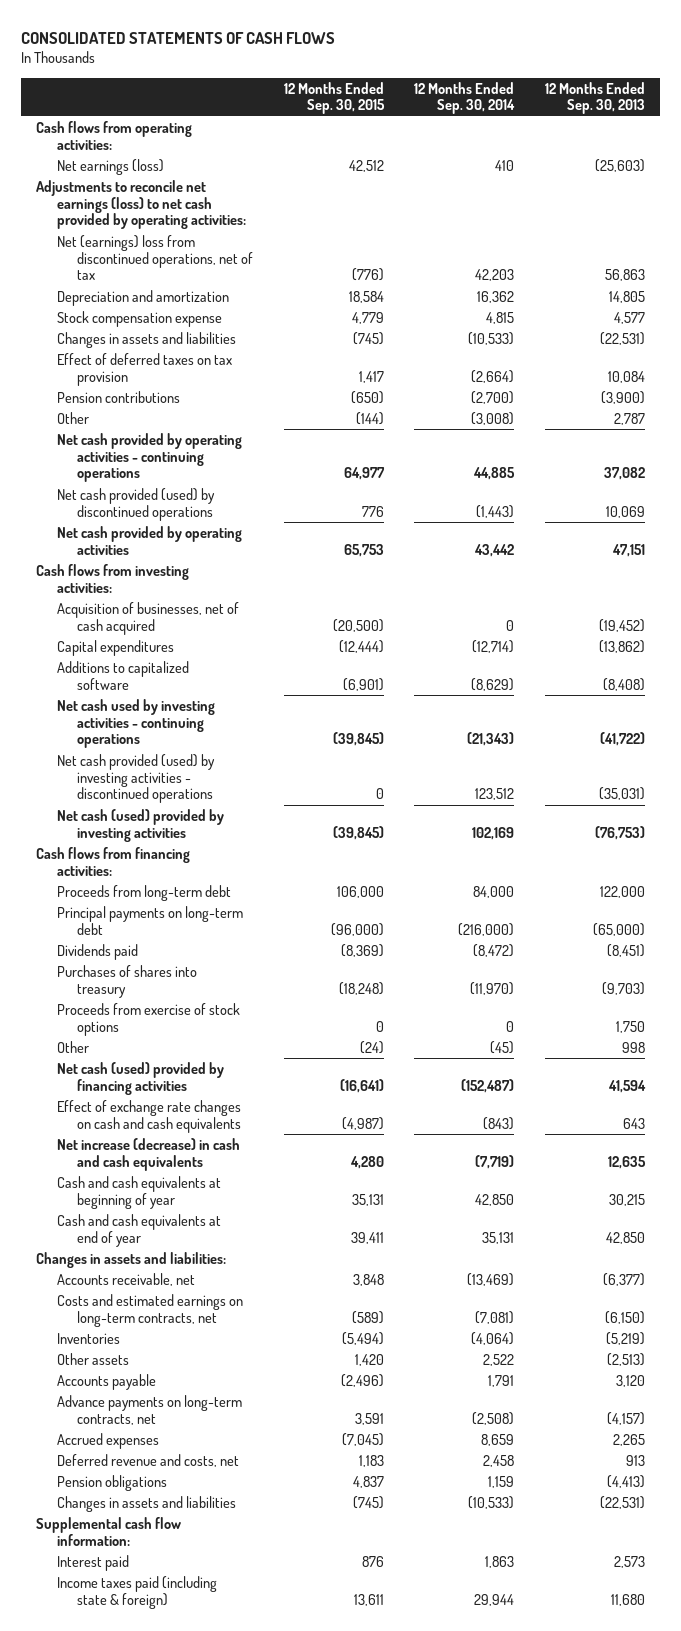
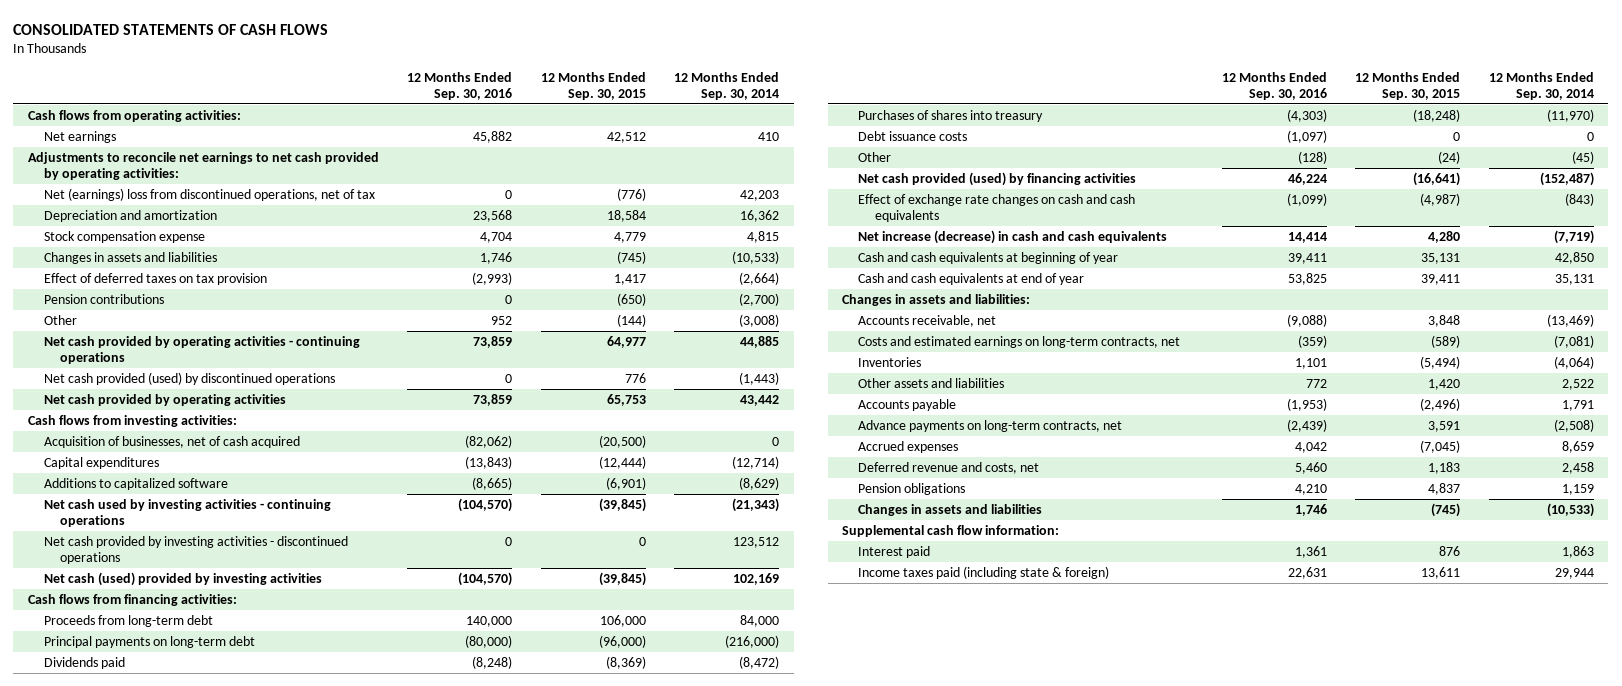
[544,81,645,115] 12 Months Ended Sep. 30, 2013 -> none
none -> [407,71,513,100] 12 Months Ended Sep. 30, 2016
[56,158,164,175] Net earnings (loss) -> [43,131,116,144] Net earnings
[36,179,246,230] Adjustments to reconcile net earnings (loss) to net cash provided by operating activities: -> [27,152,379,180] Adjustments to reconcile net earnings to net cash provided by operating activities:
[56,753,215,804] Net cash provided (used) by investing activities - discontinued operations -> [43,536,348,564] Net cash provided by investing activities - discontinued operations
[56,1002,240,1036] Proceeds from exercise of stock options -> none
none -> [858,131,968,142] Debt issuance costs
[56,1061,224,1095] Net cash (used) provided by financing activities -> [858,172,1137,187] Net cash provided (used) by financing activities
[56,1352,129,1365] Other assets -> [858,378,1005,389] Other assets and liabilities

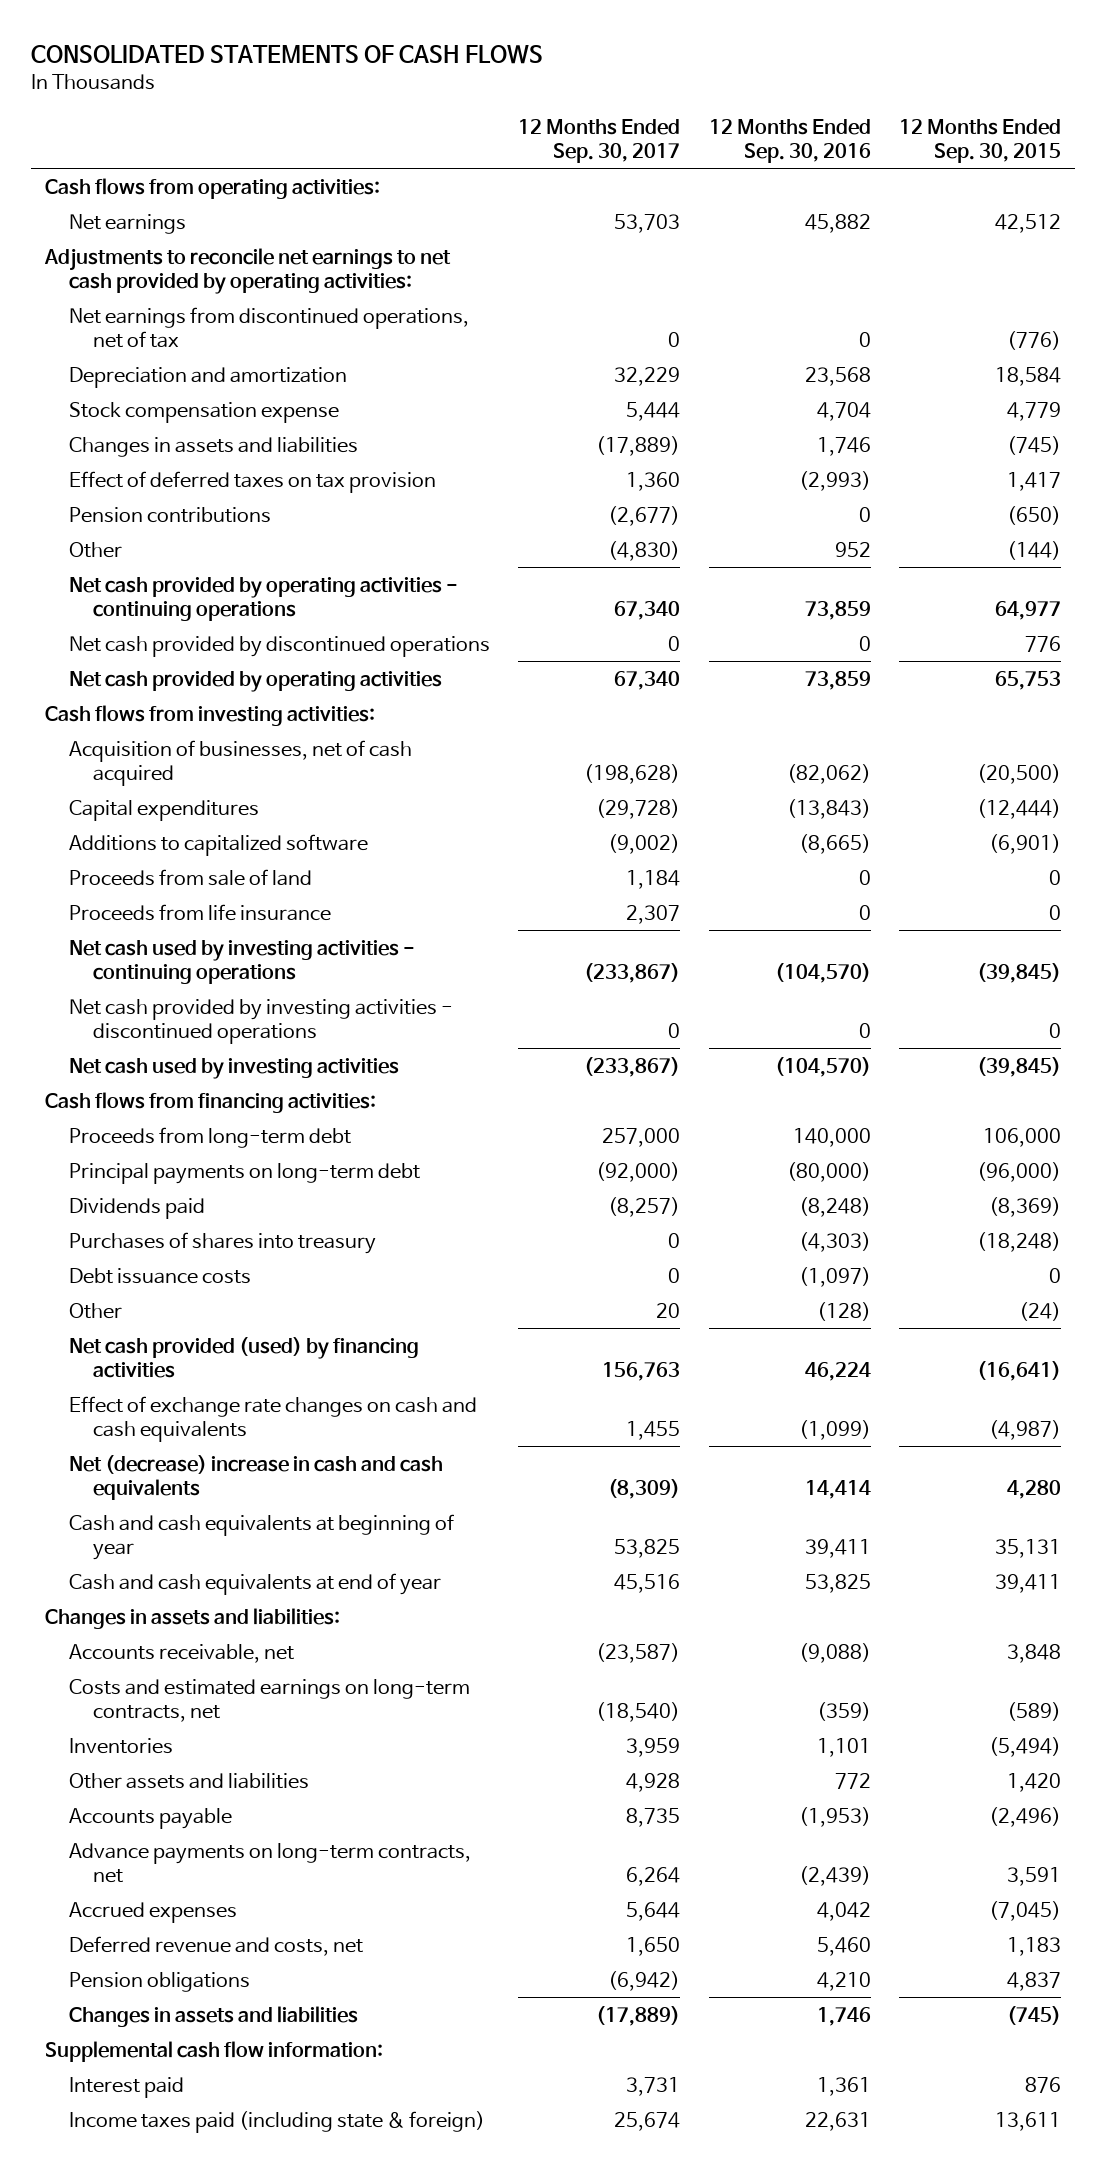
[674,71,780,100] 12 Months Ended Sep. 30, 2014 -> none
none -> [518,119,681,164] 12 Months Ended Sep. 30, 2017
[43,188,375,202] Net (earnings) loss from discontinued operations, net of tax -> [68,306,469,348] Net earnings from discontinued operations, net of tax
[43,372,335,386] Net cash provided (used) by discontinued operations -> [68,635,490,657] Net cash provided by discontinued operations
none -> [68,868,312,886] Proceeds from sale of land
none -> [68,903,331,921] Proceeds from life insurance
[43,572,322,587] Net cash (used) provided by investing activities -> [68,1057,399,1079] Net cash used by investing activities
[858,230,1168,245] Net increase (decrease) in cash and cash equivalents -> [68,1454,443,1500] Net (decrease) increase in cash and cash equivalents

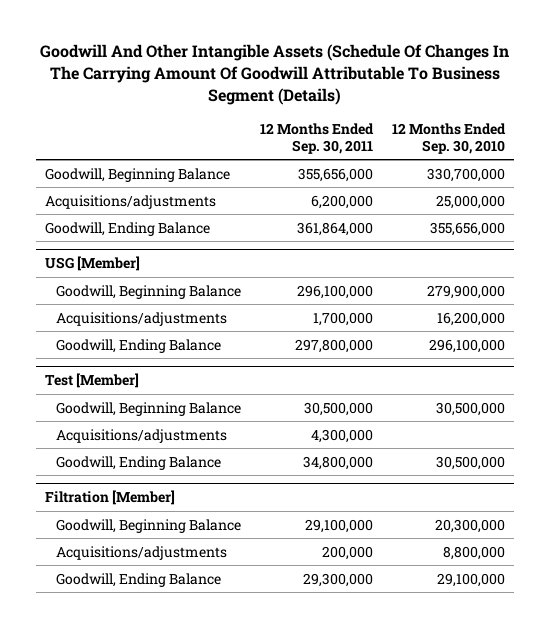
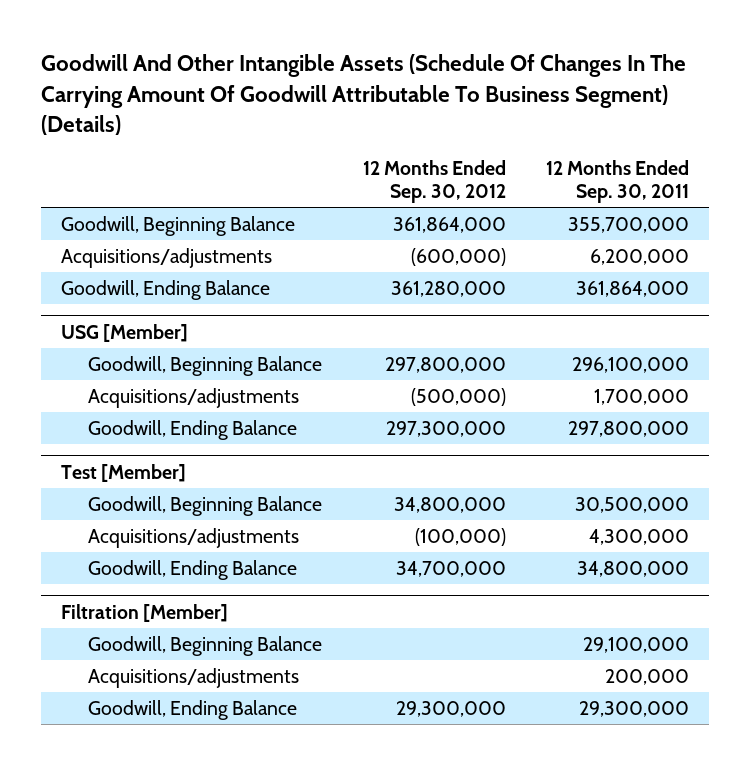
[39,44,509,106] Goodwill And Other Intangible Assets (Schedule Of Changes In The Carrying Amount Of Goodwill Attributable To Business Segment (Details) -> [41,54,687,135] Goodwill And Other Intangible Assets (Schedule Of Changes In The Carrying Amount Of Goodwill Attributable To Business Segment) (Details)
[391,122,506,154] 12 Months Ended Sep. 30, 2010 -> none
none -> [362,159,506,204] 12 Months Ended Sep. 30, 2012
[297,167,373,182] 355,656,000 -> [567,217,689,234] 355,700,000

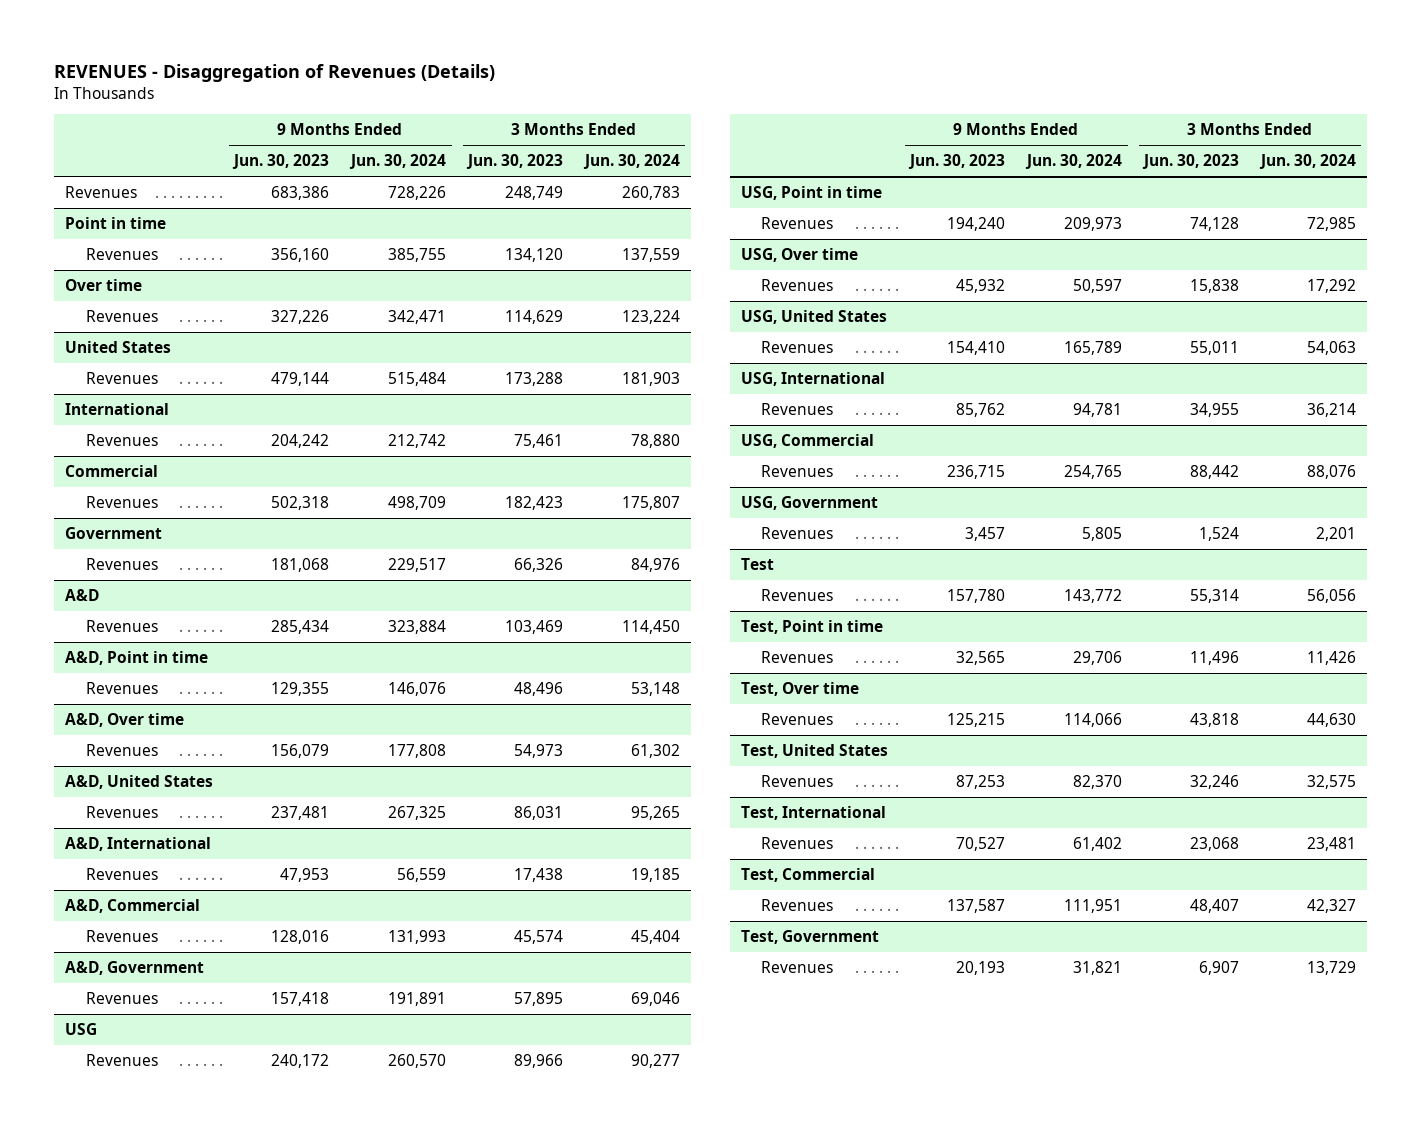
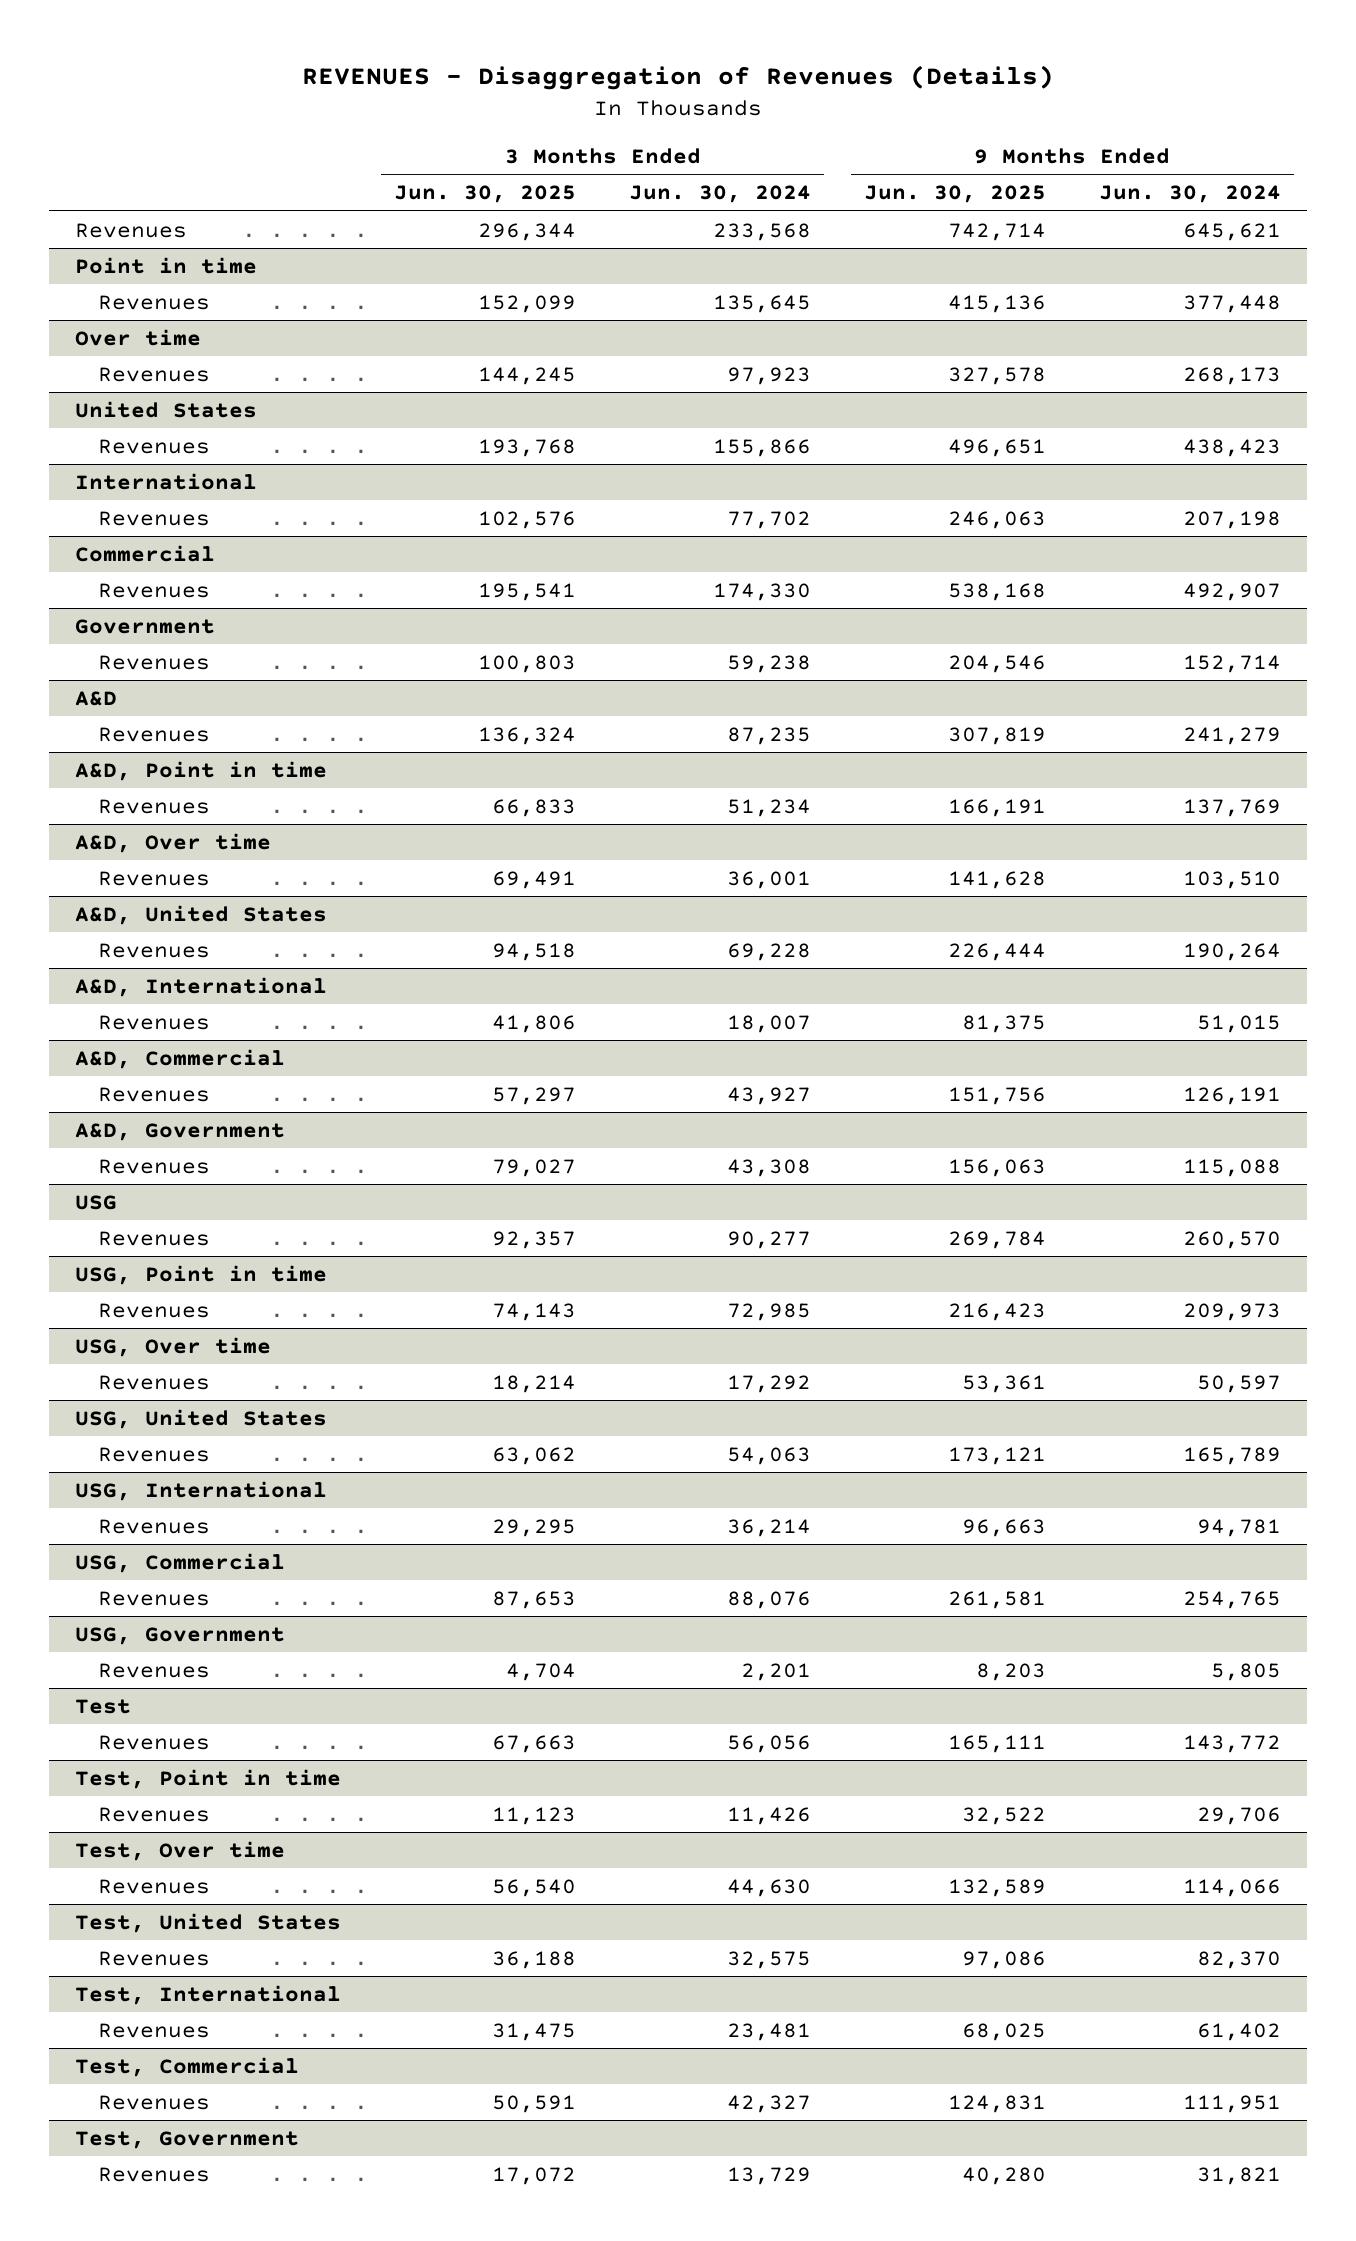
[232,154,330,170] Jun. 30, 2023 -> none
[466,154,564,170] Jun. 30, 2023 -> none
none -> [394,185,577,204] Jun. 30, 2025
none -> [864,185,1047,204] Jun. 30, 2025
[388,186,447,201] 728,226 -> [1182,222,1281,241] 645,621
[621,186,680,201] 260,783 -> [713,222,812,241] 233,568
[388,248,447,263] 385,755 -> [1182,294,1281,313] 377,448
[621,248,680,263] 137,559 -> [713,294,812,313] 135,645
[388,310,447,325] 342,471 -> [1182,366,1281,385] 268,173
[621,310,680,325] 123,224 -> [727,366,812,385] 97,923
[388,372,447,387] 515,484 -> [1182,438,1281,457] 438,423
[621,372,680,387] 181,903 -> [713,438,812,457] 155,866
[388,434,447,449] 212,742 -> [1182,510,1281,529] 207,198
[630,434,680,449] 78,880 -> [727,510,812,529] 77,702
[388,496,447,511] 498,709 -> [1182,582,1281,601] 492,907
[621,496,680,511] 175,807 -> [713,582,812,601] 174,330
[388,558,447,573] 229,517 -> [1182,654,1281,673] 152,714
[630,558,680,573] 84,976 -> [727,654,812,673] 59,238
[388,620,447,635] 323,884 -> [1182,726,1281,745] 241,279
[621,620,680,635] 114,450 -> [727,726,812,745] 87,235
[388,682,447,697] 146,076 -> [1182,798,1281,817] 137,769
[630,682,680,697] 53,148 -> [727,798,812,817] 51,234
[388,744,447,759] 177,808 -> [1182,870,1281,889] 103,510
[630,744,680,759] 61,302 -> [727,870,812,889] 36,001
[388,806,447,821] 267,325 -> [1182,942,1281,961] 190,264
[630,806,680,821] 95,265 -> [727,942,812,961] 69,228
[397,868,447,883] 56,559 -> [1196,1014,1281,1033] 51,015
[630,868,680,883] 19,185 -> [727,1014,812,1033] 18,007
[388,930,447,945] 131,993 -> [1182,1086,1281,1105] 126,191
[630,930,680,945] 45,404 -> [727,1086,812,1105] 43,927
[388,992,447,1007] 191,891 -> [1182,1158,1281,1177] 115,088
[630,992,680,1007] 69,046 -> [727,1158,812,1177] 43,308

